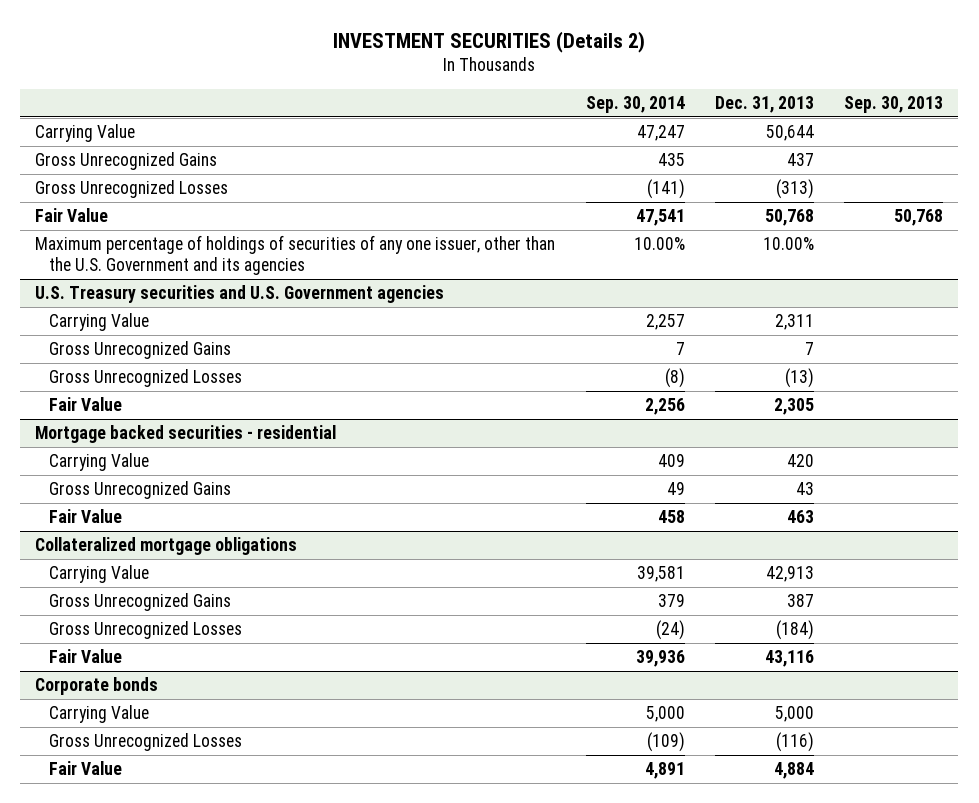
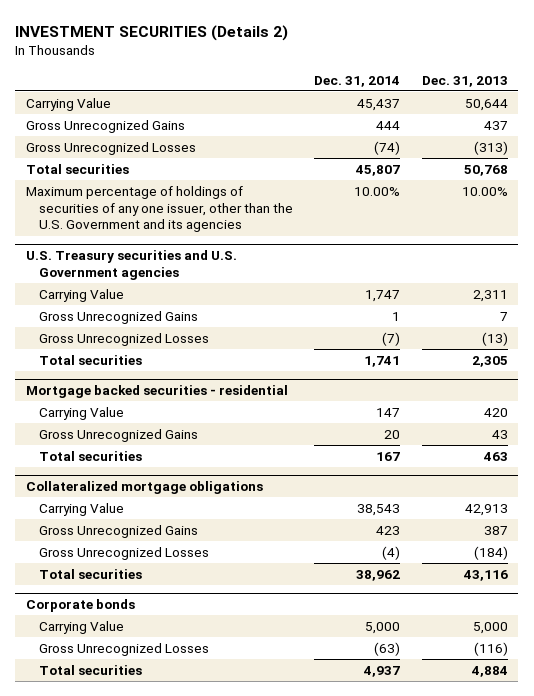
[585,96,685,114] Sep. 30, 2014 -> none
[844,96,944,114] Sep. 30, 2013 -> none
none -> [314,75,401,87] Dec. 31, 2014
[35,208,109,223] Fair Value -> [26,163,130,174] Total securities
[49,397,123,412] Fair Value -> [38,354,142,365] Total securities
[49,509,123,524] Fair Value -> [38,450,142,461] Total securities
[49,649,123,664] Fair Value -> [38,568,142,579] Total securities
[49,761,123,776] Fair Value -> [38,664,142,675] Total securities

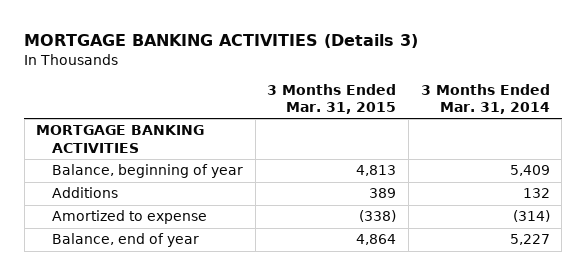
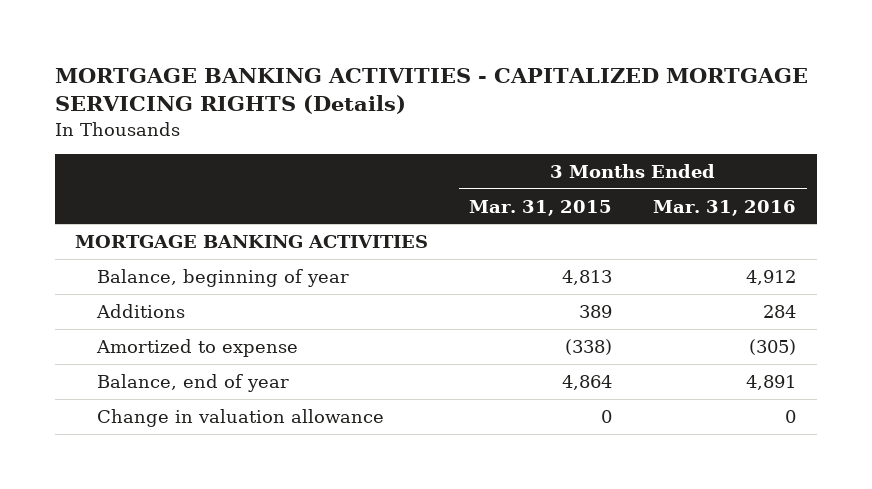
[24,33,419,48] MORTGAGE BANKING ACTIVITIES (Details 3) -> [54,68,808,115] MORTGAGE BANKING ACTIVITIES - CAPITALIZED MORTGAGE SERVICING RIGHTS (Details)
[420,84,550,115] 3 Months Ended Mar. 31, 2014 -> none
none -> [653,199,797,216] Mar. 31, 2016
none -> [97,408,385,427] Change in valuation allowance

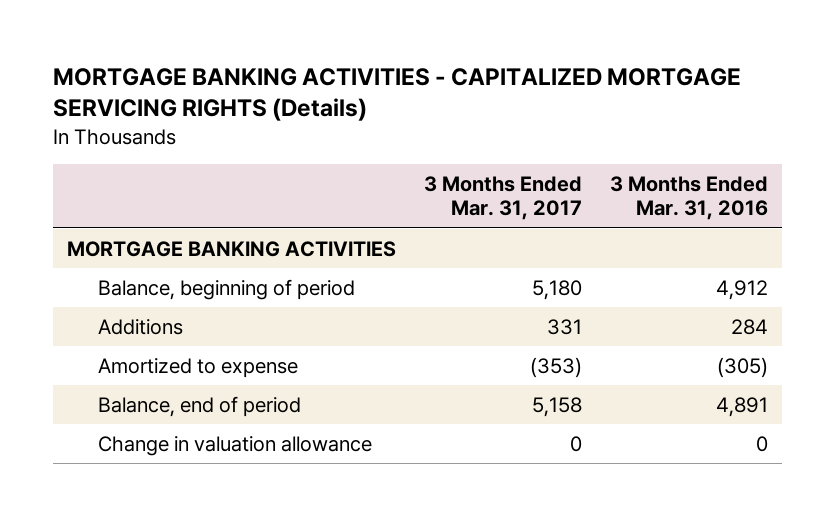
[469,199,613,216] Mar. 31, 2015 -> none
none -> [424,176,583,221] 3 Months Ended Mar. 31, 2017
[97,268,350,287] Balance, beginning of year -> [98,278,356,300] Balance, beginning of period
[97,373,290,392] Balance, end of year -> [98,395,302,417] Balance, end of period

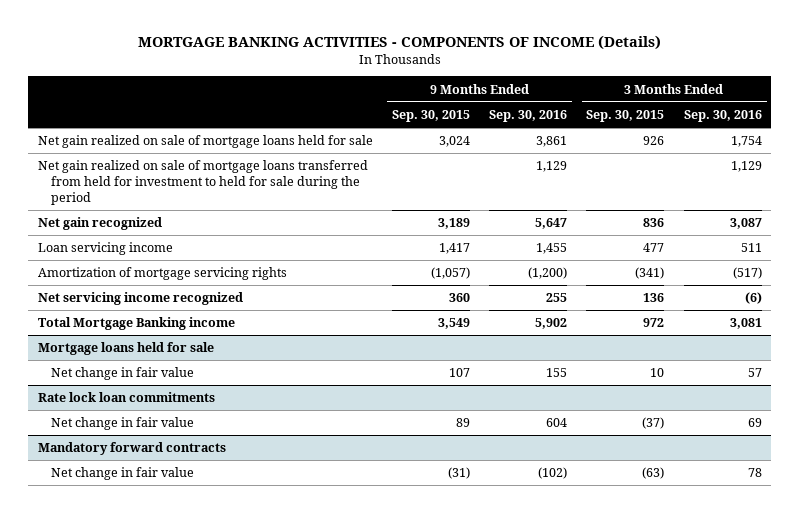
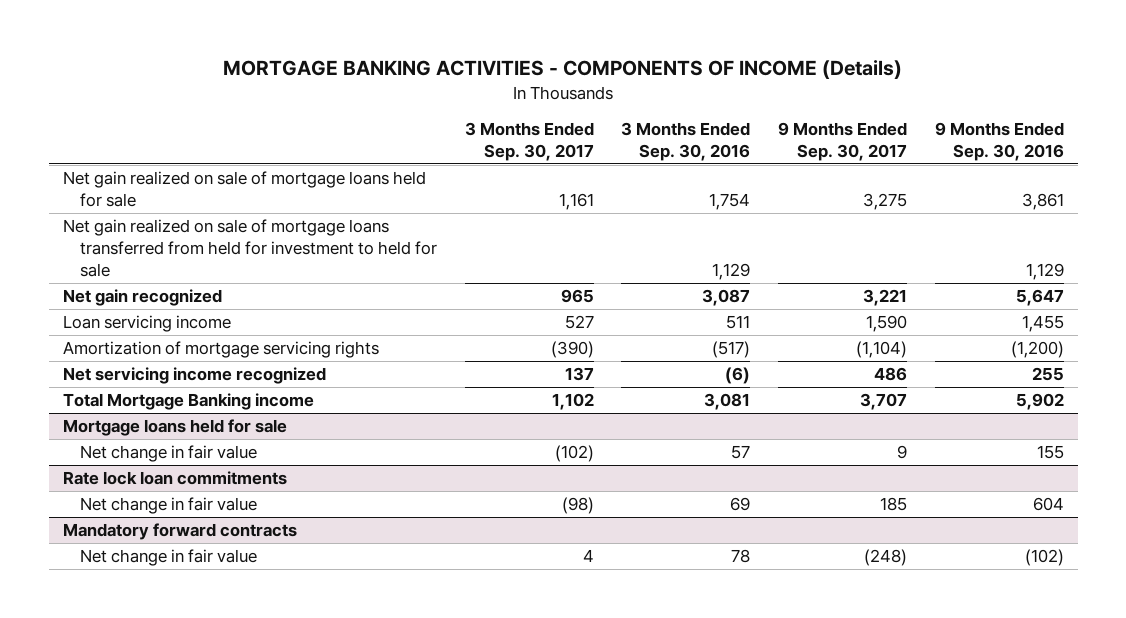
[391,110,470,123] Sep. 30, 2015 -> none
[586,110,665,123] Sep. 30, 2015 -> none
none -> [464,121,594,161] 3 Months Ended Sep. 30, 2017
none -> [778,121,908,161] 9 Months Ended Sep. 30, 2017
[37,160,368,205] Net gain realized on sale of mortgage loans transferred from held for investment to held for sale during the period -> [62,219,438,277] Net gain realized on sale of mortgage loans transferred from held for investment to held for sale

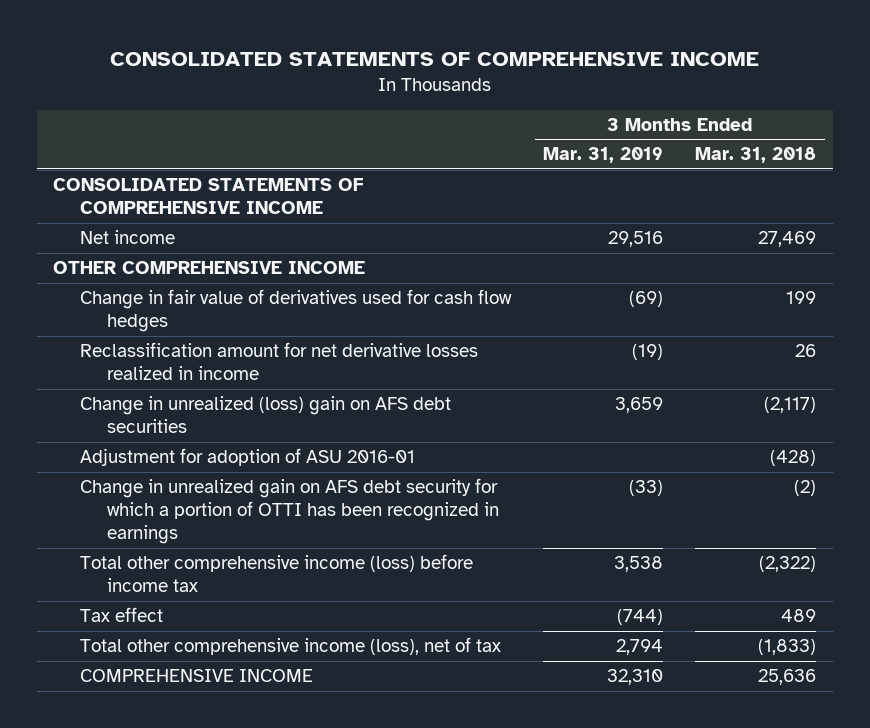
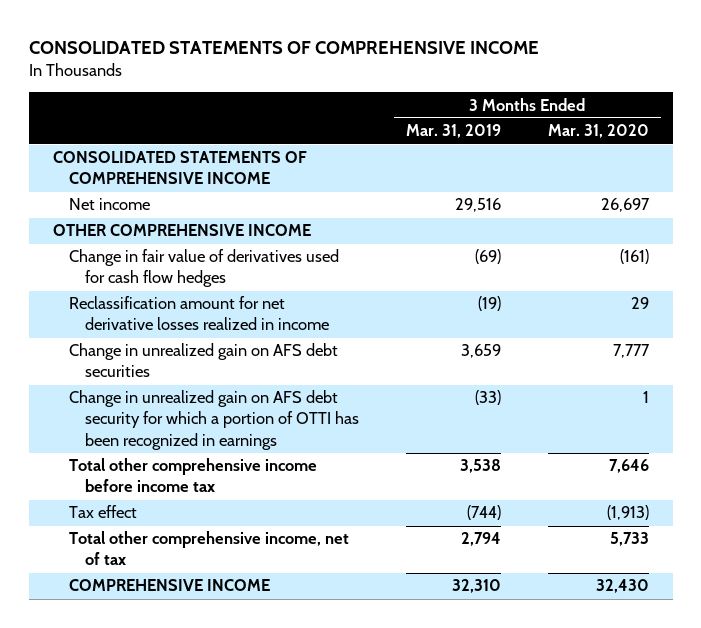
[695,147,817,164] Mar. 31, 2018 -> none
none -> [547,124,649,139] Mar. 31, 2020
[80,448,416,467] Adjustment for adoption of ASU 2016-01 -> none
[80,396,452,434] Change in unrealized (loss) gain on AFS debt securities -> [68,343,338,378] Change in unrealized gain on AFS debt securities
[80,554,474,593] Total other comprehensive income (loss) before income tax -> [68,458,317,493] Total other comprehensive income before income tax
[80,637,502,656] Total other comprehensive income (loss), net of tax -> [68,531,349,566] Total other comprehensive income, net of tax

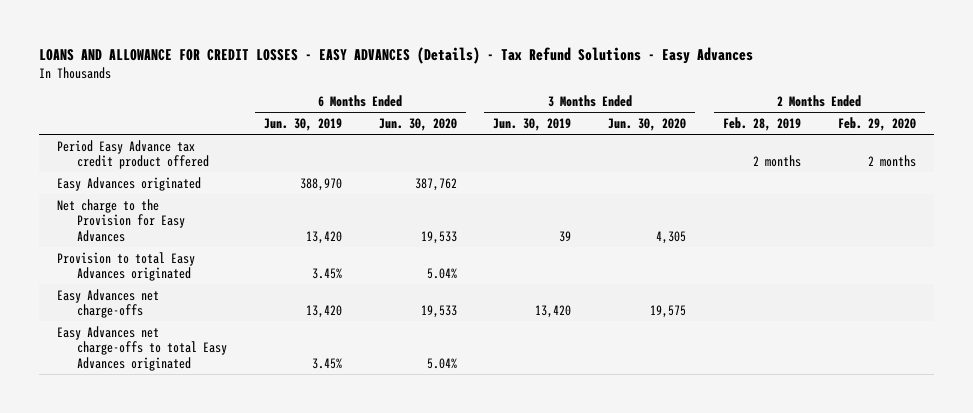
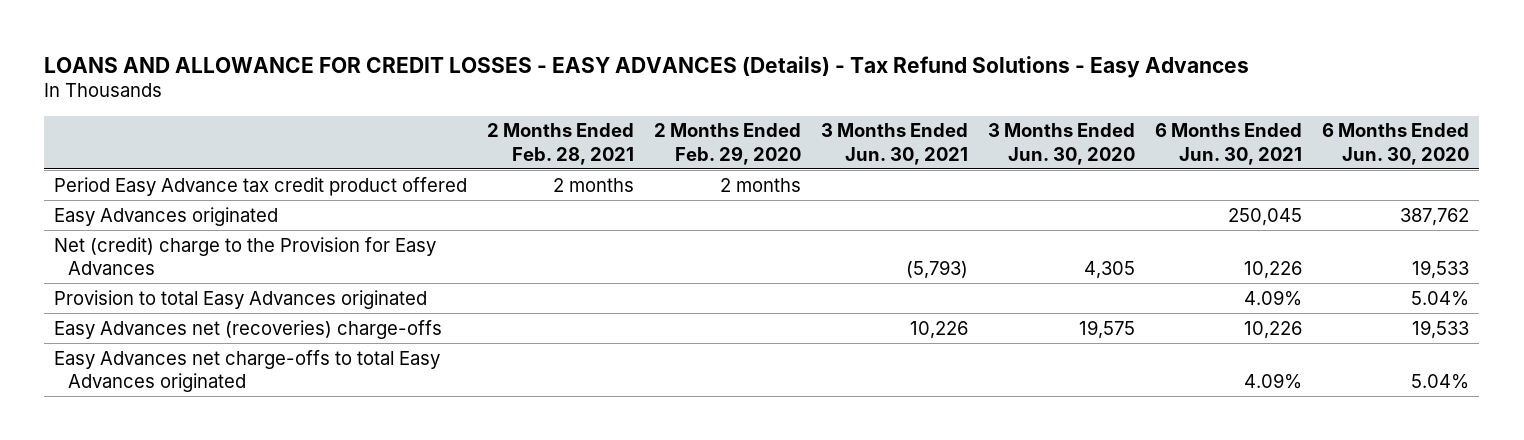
[263,118,342,132] Jun. 30, 2019 -> none
[493,118,572,132] Jun. 30, 2019 -> none
[722,117,801,132] Feb. 28, 2019 -> none
none -> [487,123,635,165] 2 Months Ended Feb. 28, 2021
none -> [821,123,969,165] 3 Months Ended Jun. 30, 2021
none -> [1155,123,1303,165] 6 Months Ended Jun. 30, 2021
[57,198,186,242] Net charge to the Provision for Easy Advances -> [54,236,437,275] Net (credit) charge to the Provision for Easy Advances
[57,288,160,319] Easy Advances net charge-offs -> [54,319,443,339] Easy Advances net (recoveries) charge-offs

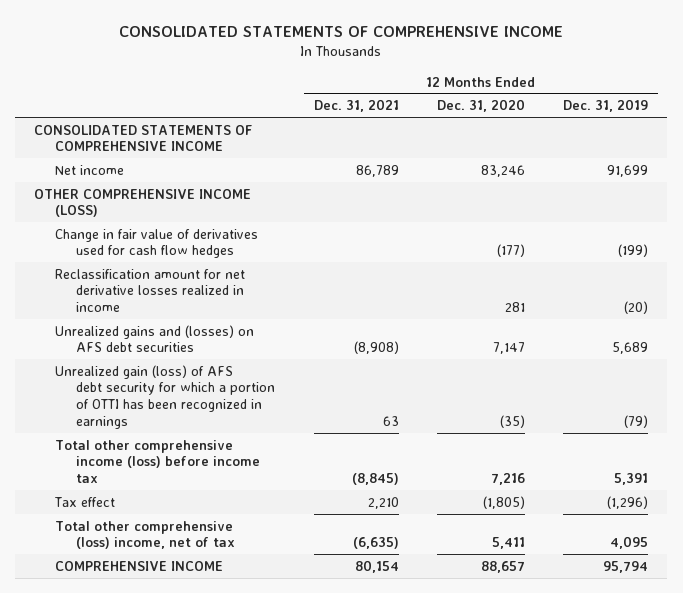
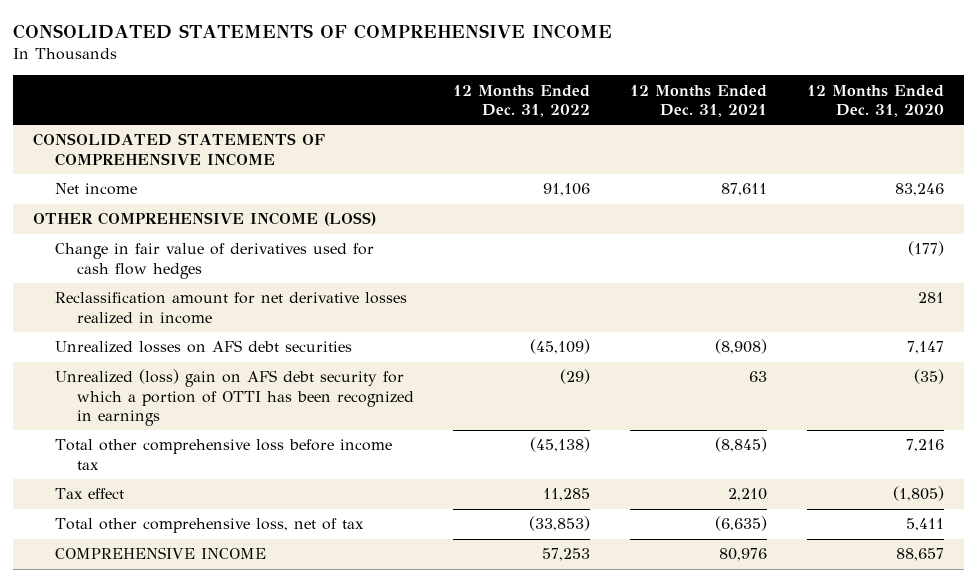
[563,99,649,113] Dec. 31, 2019 -> none
none -> [453,84,591,118] 12 Months Ended Dec. 31, 2022
[355,164,399,177] 86,789 -> [721,183,768,197] 87,611
[55,324,255,353] Unrealized gains and (losses) on AFS debt securities -> [54,340,352,354] Unrealized losses on AFS debt securities
[55,364,276,429] Unrealized gain (loss) of AFS debt security for which a portion of OTTI has been recognized in earnings -> [54,369,414,427] Unrealized (loss) gain on AFS debt security for which a portion of OTTI has been recognized in earnings
[55,439,261,483] Total other comprehensive income (loss) before income tax -> [54,439,392,470] Total other comprehensive loss before income tax
[55,520,236,550] Total other comprehensive (loss) income, net of tax -> [54,518,364,534] Total other comprehensive loss, net of tax
[354,559,399,573] 80,154 -> [719,548,768,562] 80,976

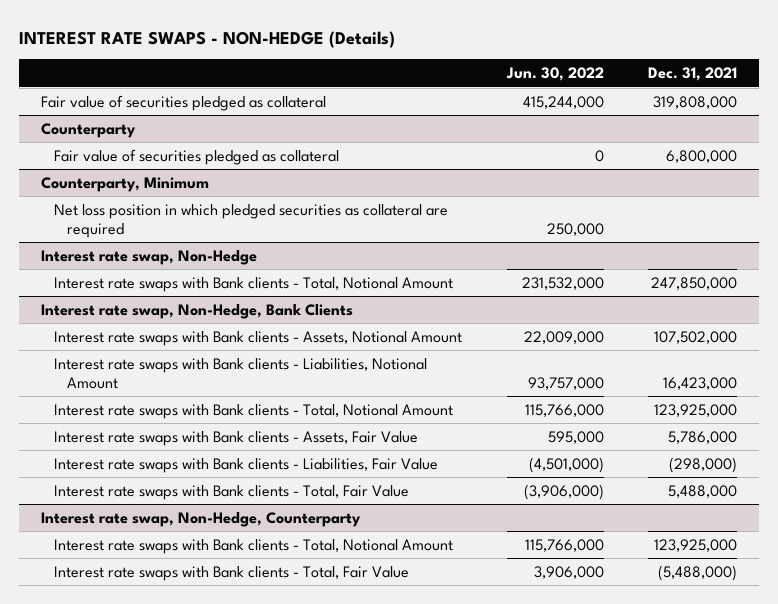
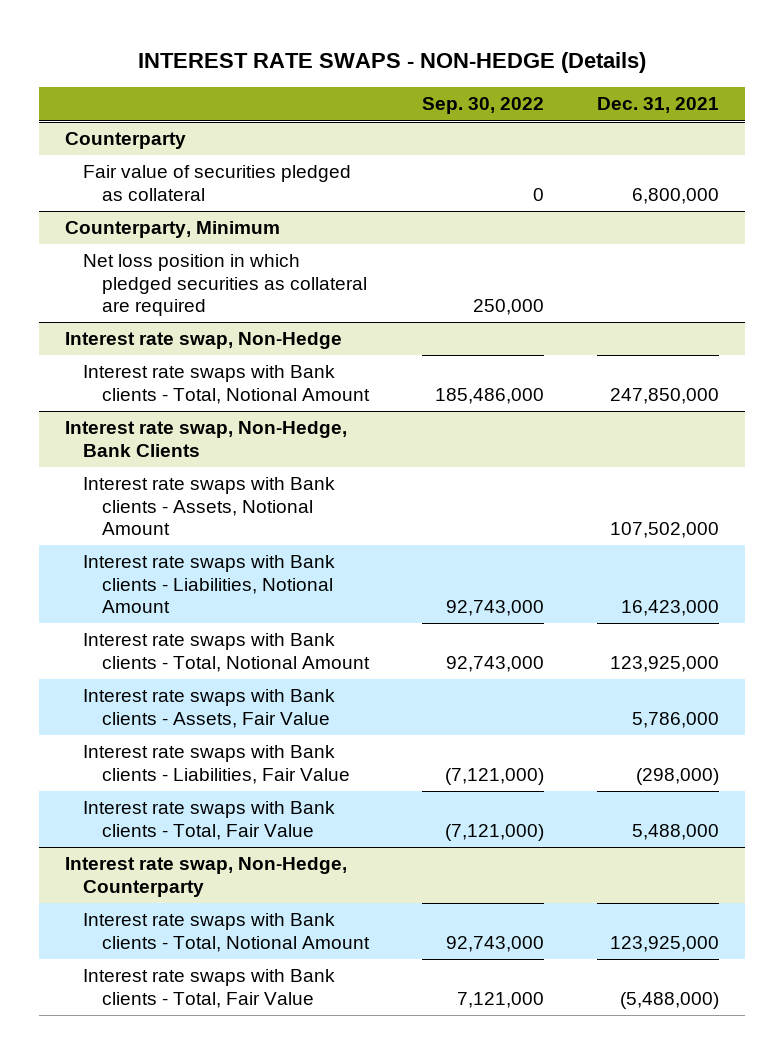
[505,67,604,82] Jun. 30, 2022 -> none
none -> [421,97,544,115] Sep. 30, 2022
[41,94,327,111] Fair value of securities pledged as collateral -> none

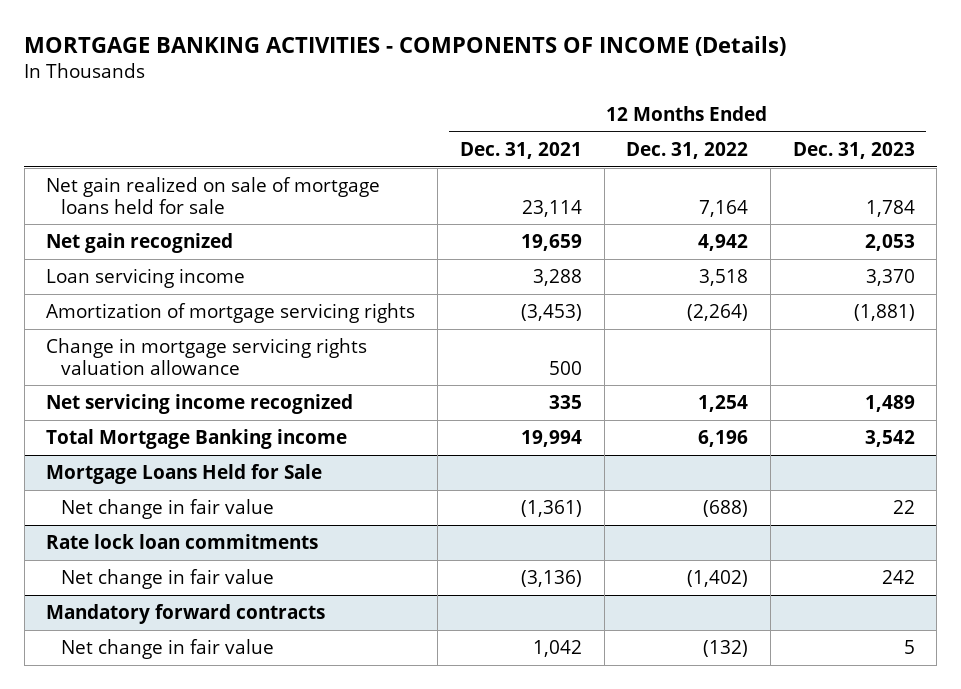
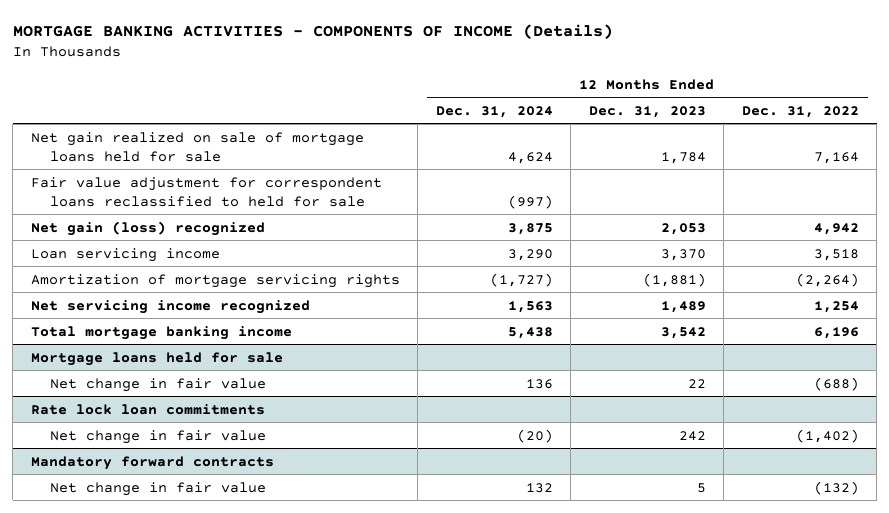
[459,141,582,159] Dec. 31, 2021 -> none
none -> [435,105,553,118] Dec. 31, 2024
none -> [30,176,382,207] Fair value adjustment for correspondent loans reclassified to held for sale
[46,233,234,254] Net gain recognized -> [30,220,265,236] Net gain (loss) recognized
[46,338,368,375] Change in mortgage servicing rights valuation allowance -> none
[46,429,348,450] Total Mortgage Banking income -> [30,325,292,340] Total mortgage banking income
[46,464,323,485] Mortgage Loans Held for Sale -> [30,351,283,366] Mortgage loans held for sale

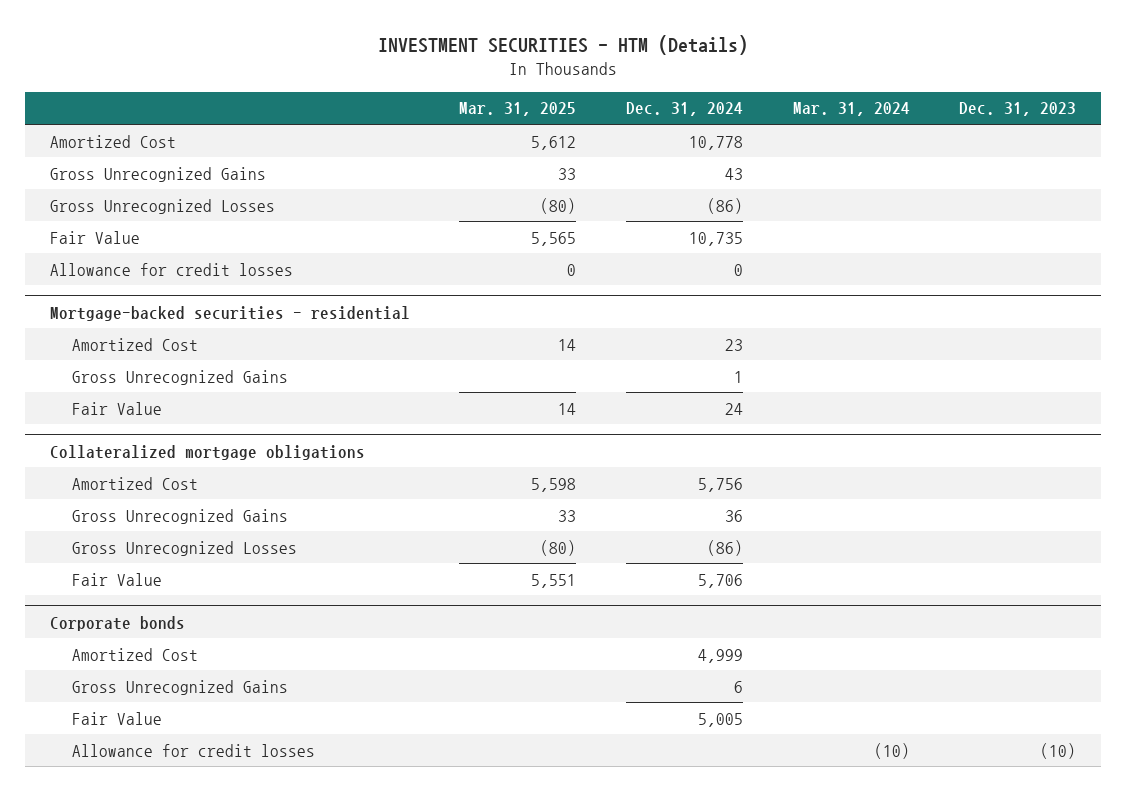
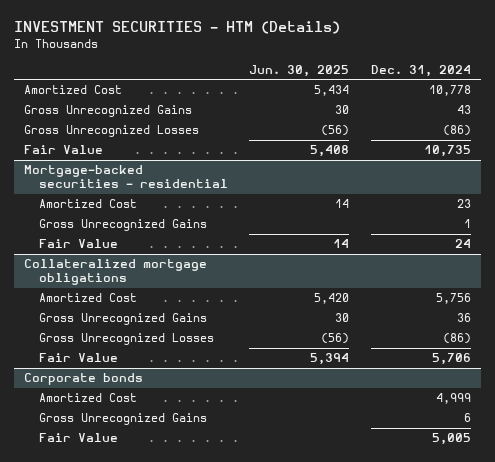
[459,102,577,117] Mar. 31, 2025 -> none
[792,102,910,117] Mar. 31, 2024 -> none
[959,102,1077,117] Dec. 31, 2023 -> none
none -> [249,64,350,77] Jun. 30, 2025
[49,262,293,276] Allowance for credit losses -> none
[72,743,316,757] Allowance for credit losses -> none

